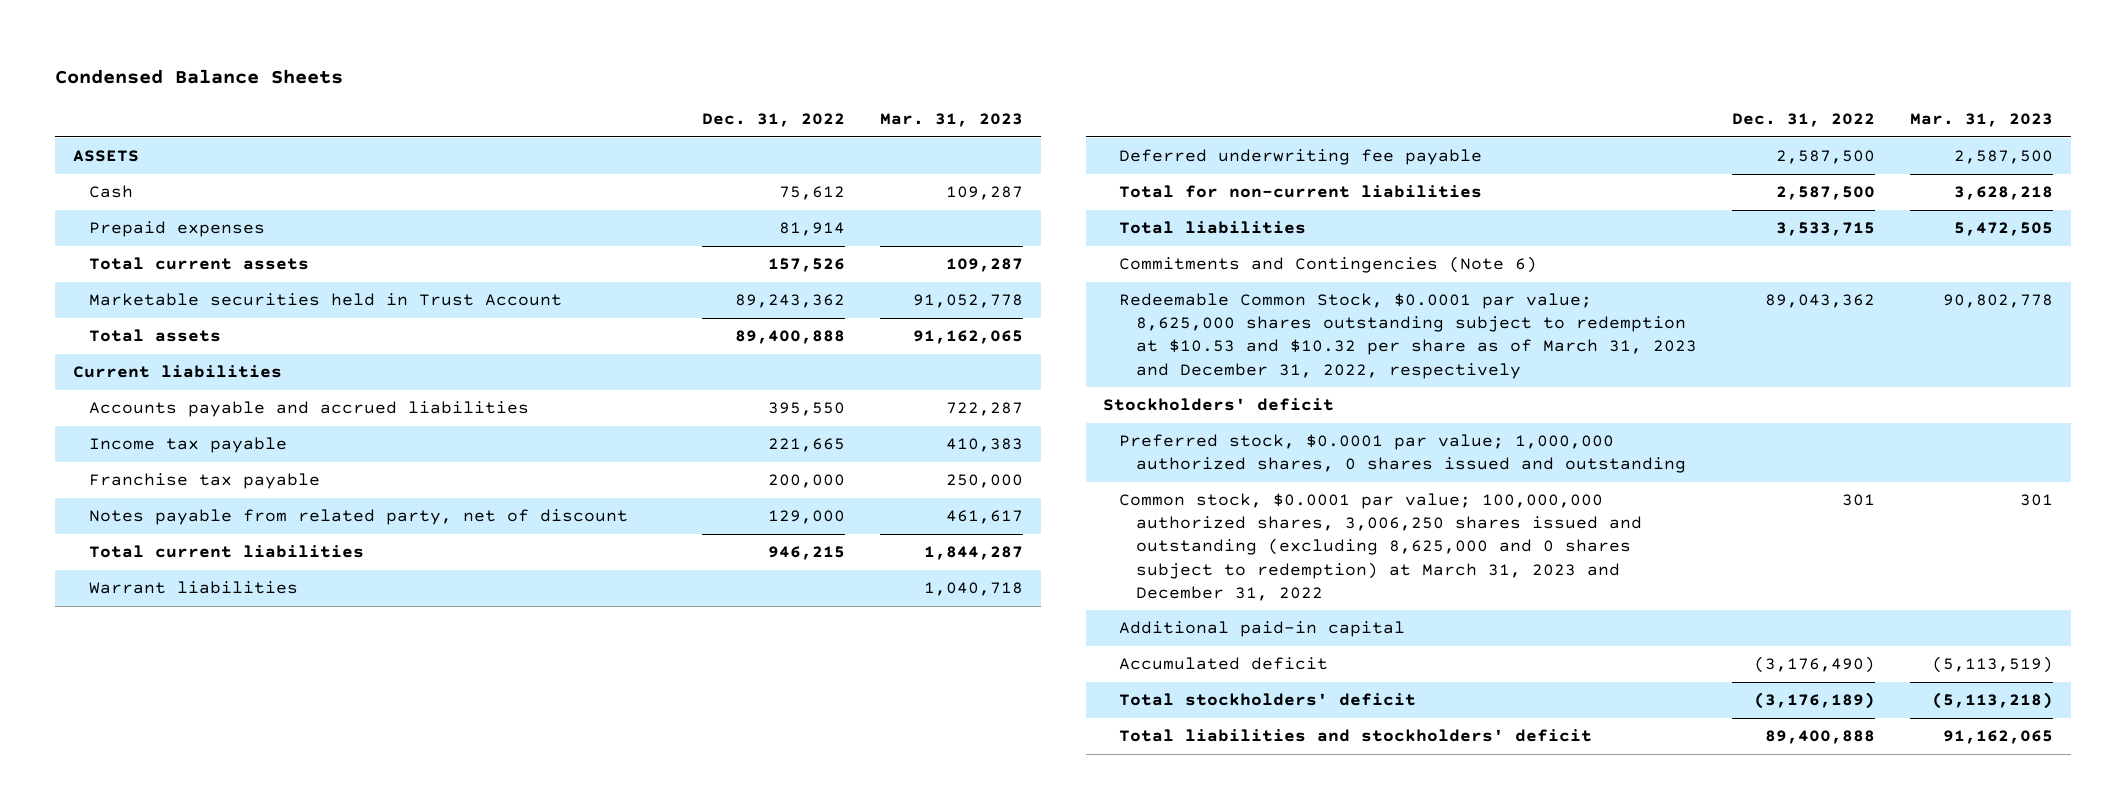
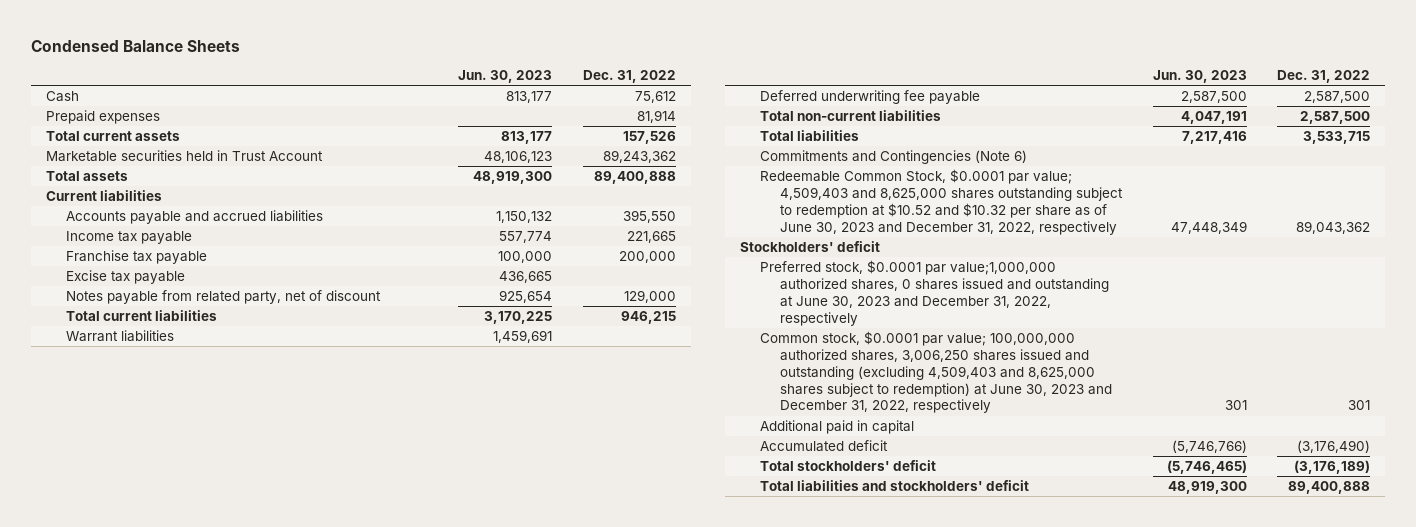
[880,113,1024,128] Mar. 31, 2023 -> none
none -> [458,70,553,84] Jun. 30, 2023
[73,150,140,163] ASSETS -> none
none -> [65,270,185,285] Excise tax payable
[1119,185,1483,199] Total for non-current liabilities -> [760,110,942,122] Total non-current liabilities
[1119,293,1697,379] Redeemable Common Stock, $0.0001 par value; 8,625,000 shares outstanding subject to redemption at $10.53 and $10.32 per share as of March 31, 2023 and December 31, 2022, respectively -> [760,169,1124,235] Redeemable Common Stock, $0.0001 par value; 4,509,403 and 8,625,000 shares outstanding subject to redemption at $10.52 and $10.32 per share as of June 30, 2023 and December 31, 2022, respectively
[1119,434,1686,474] Preferred stock, $0.0001 par value; 1,000,000 authorized shares, 0 shares issued and outstanding -> [760,260,1110,326] Preferred stock, $0.0001 par value;1,000,000 authorized shares, 0 shares issued and outstanding at June 30, 2023 and December 31, 2022, respectively
[1119,493,1642,601] Common stock, $0.0001 par value; 100,000,000 authorized shares, 3,006,250 shares issued and outstanding (excluding 8,625,000 and 0 shares subject to redemption) at March 31, 2023 and December 31, 2022 -> [760,331,1113,414] Common stock, $0.0001 par value; 100,000,000 authorized shares, 3,006,250 shares issued and outstanding (excluding 4,509,403 and 8,625,000 shares subject to redemption) at June 30, 2023 and December 31, 2022, respectively
[1119,621,1406,638] Additional paid-in capital -> [760,420,915,435] Additional paid in capital

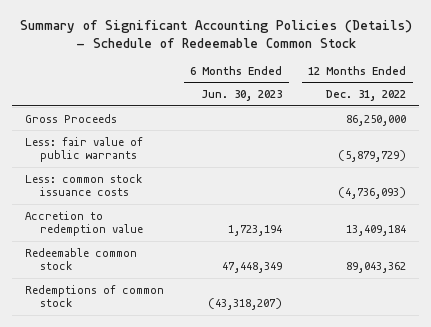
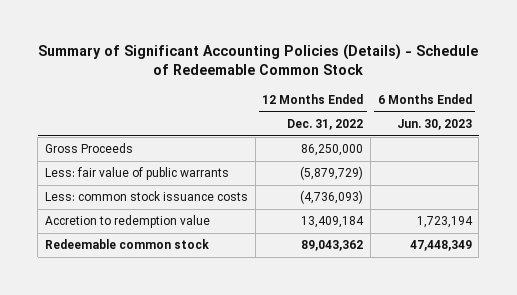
[24,284,164,308] Redemptions of common stock -> none

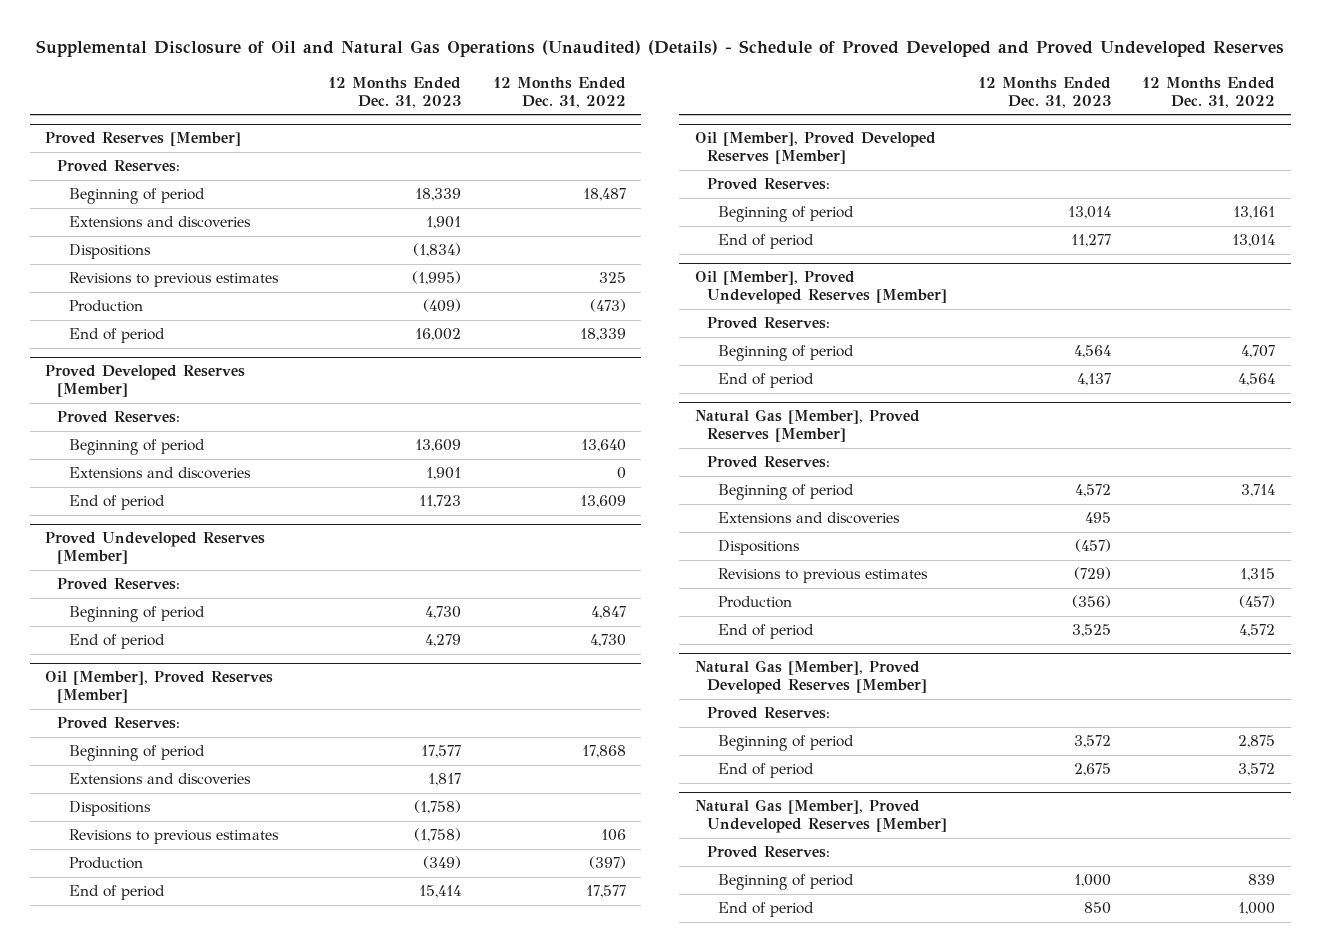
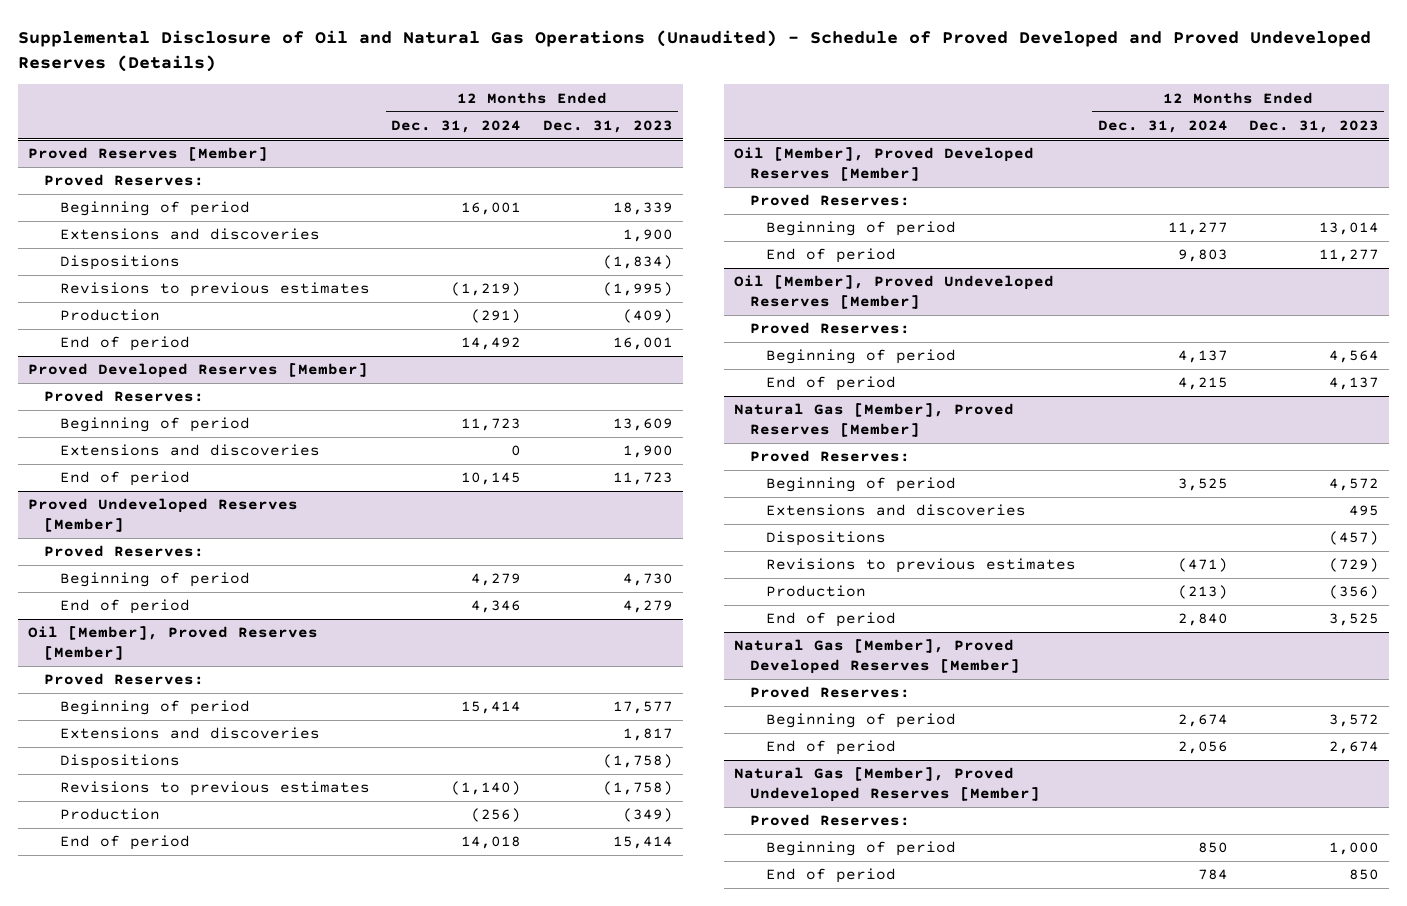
[36,40,1285,58] Supplemental Disclosure of Oil and Natural Gas Operations (Unaudited) (Details) - Schedule of Proved Developed and Proved Undeveloped Reserves -> [17,29,1371,72] Supplemental Disclosure of Oil and Natural Gas Operations (Unaudited) - Schedule of Proved Developed and Proved Undeveloped Reserves (Details)
[492,76,626,108] 12 Months Ended Dec. 31, 2022 -> none
none -> [391,119,522,133] Dec. 31, 2024
[426,216,462,230] 1,901 -> [622,229,673,243] 1,900
[415,328,462,342] 16,002 -> [612,337,673,351] 16,001
[426,467,462,481] 1,901 -> [622,445,673,459] 1,900
[1073,763,1111,777] 2,675 -> [1328,741,1379,755] 2,674

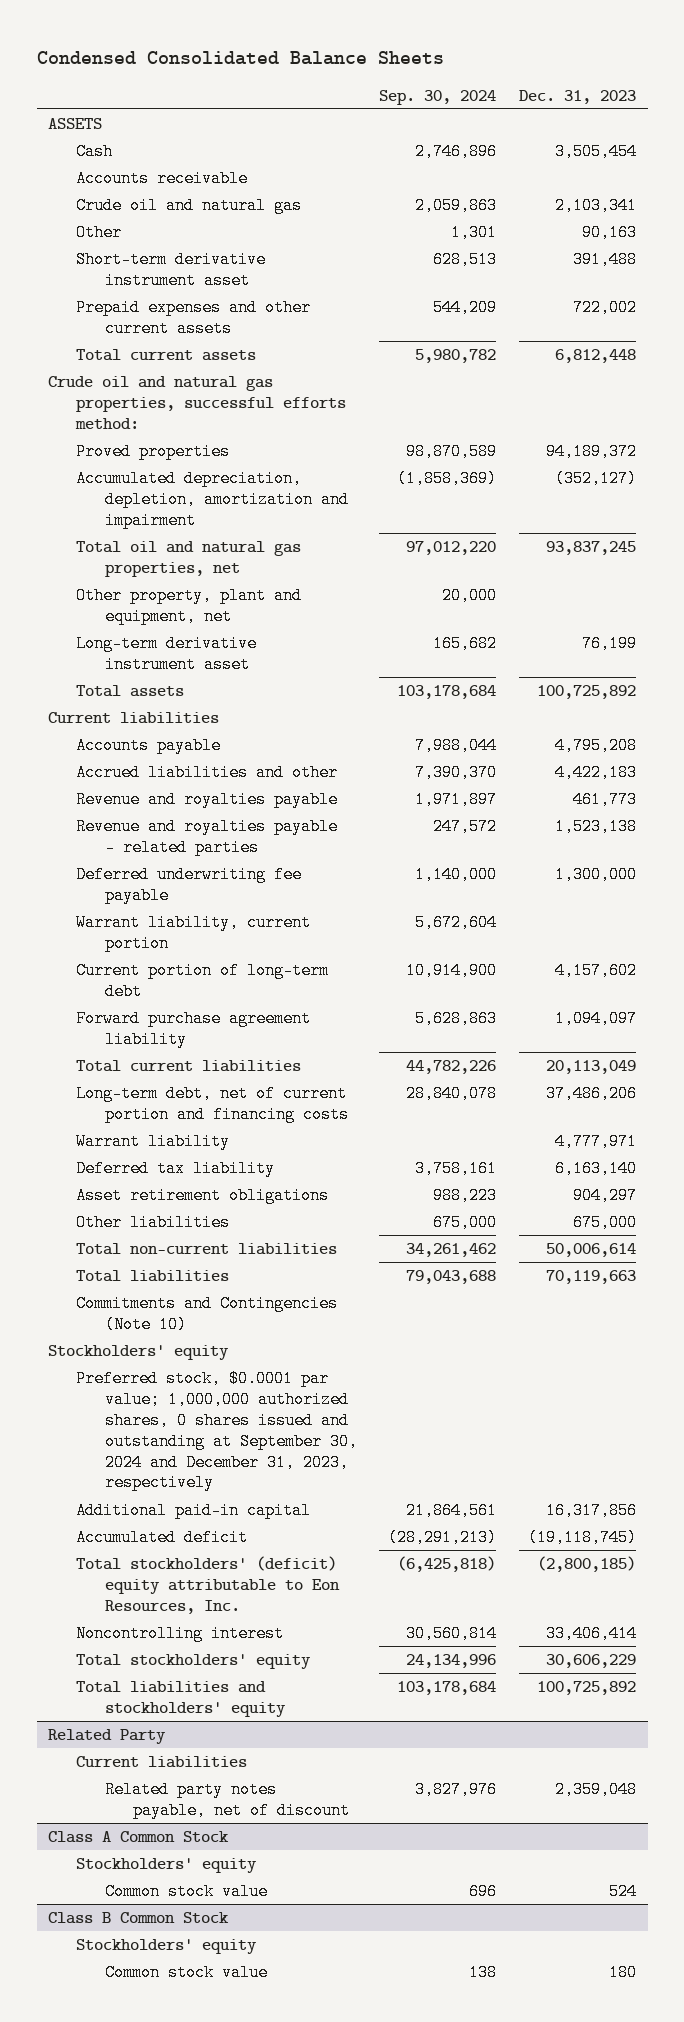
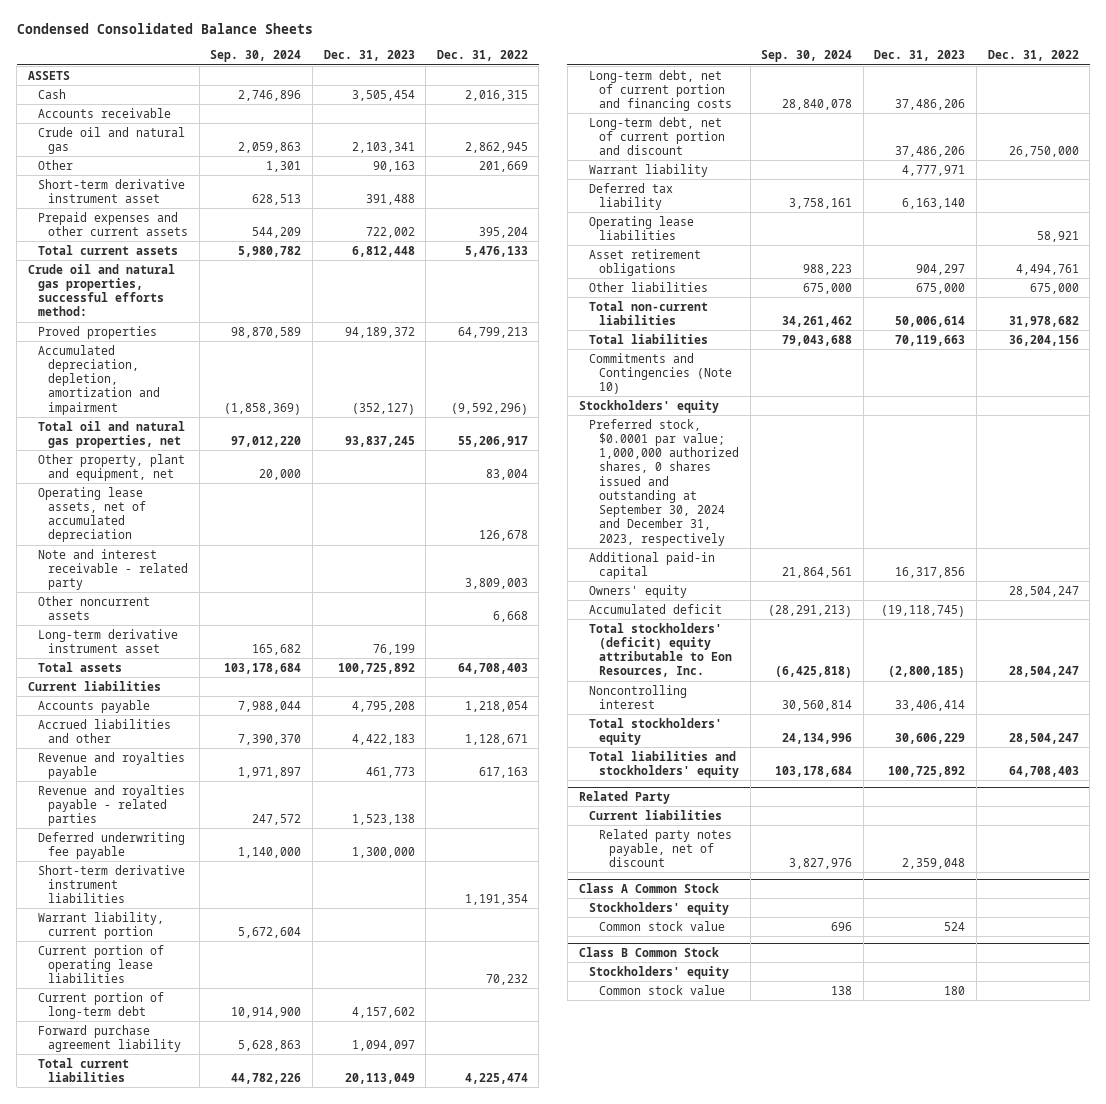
none -> [436,50,528,62] Dec. 31, 2022
none -> [37,486,147,543] Operating lease assets, net of accumulated depreciation
none -> [37,548,189,591] Note and interest receivable - related party
none -> [37,595,150,620] Other noncurrent assets
none -> [37,864,185,904] Short-term derivative instrument liabilities
none -> [37,944,164,984] Current portion of operating lease liabilities
none -> [588,116,726,156] Long-term debt, net of current portion and discount
none -> [588,215,694,240] Operating lease liabilities
none -> [588,584,687,598] Owners' equity

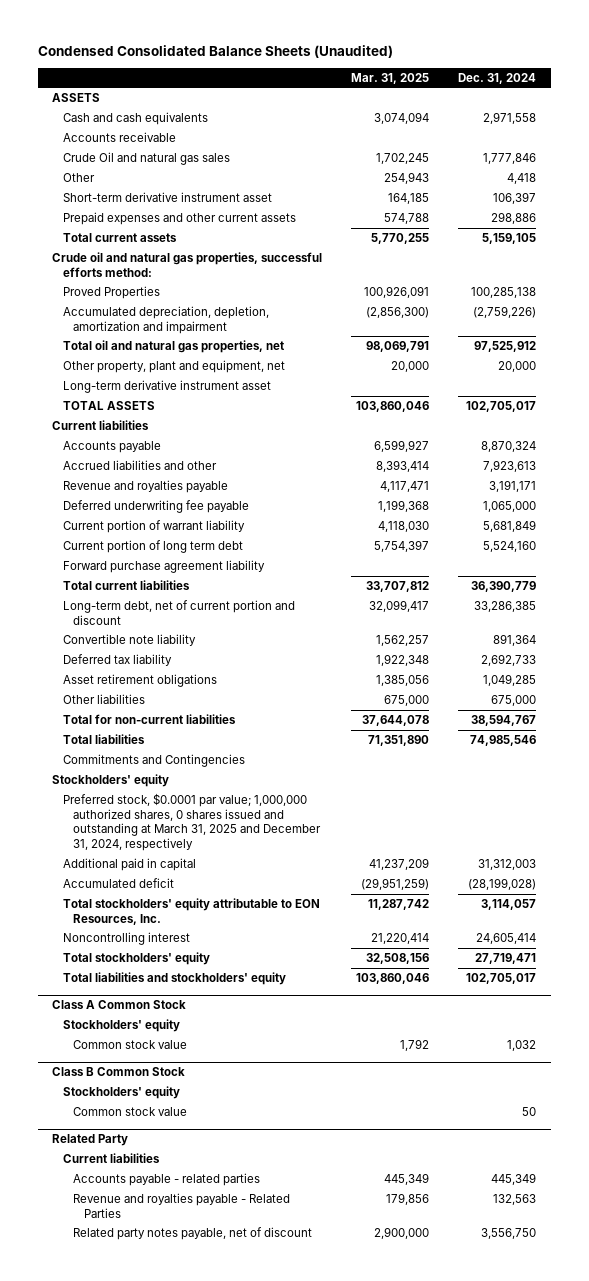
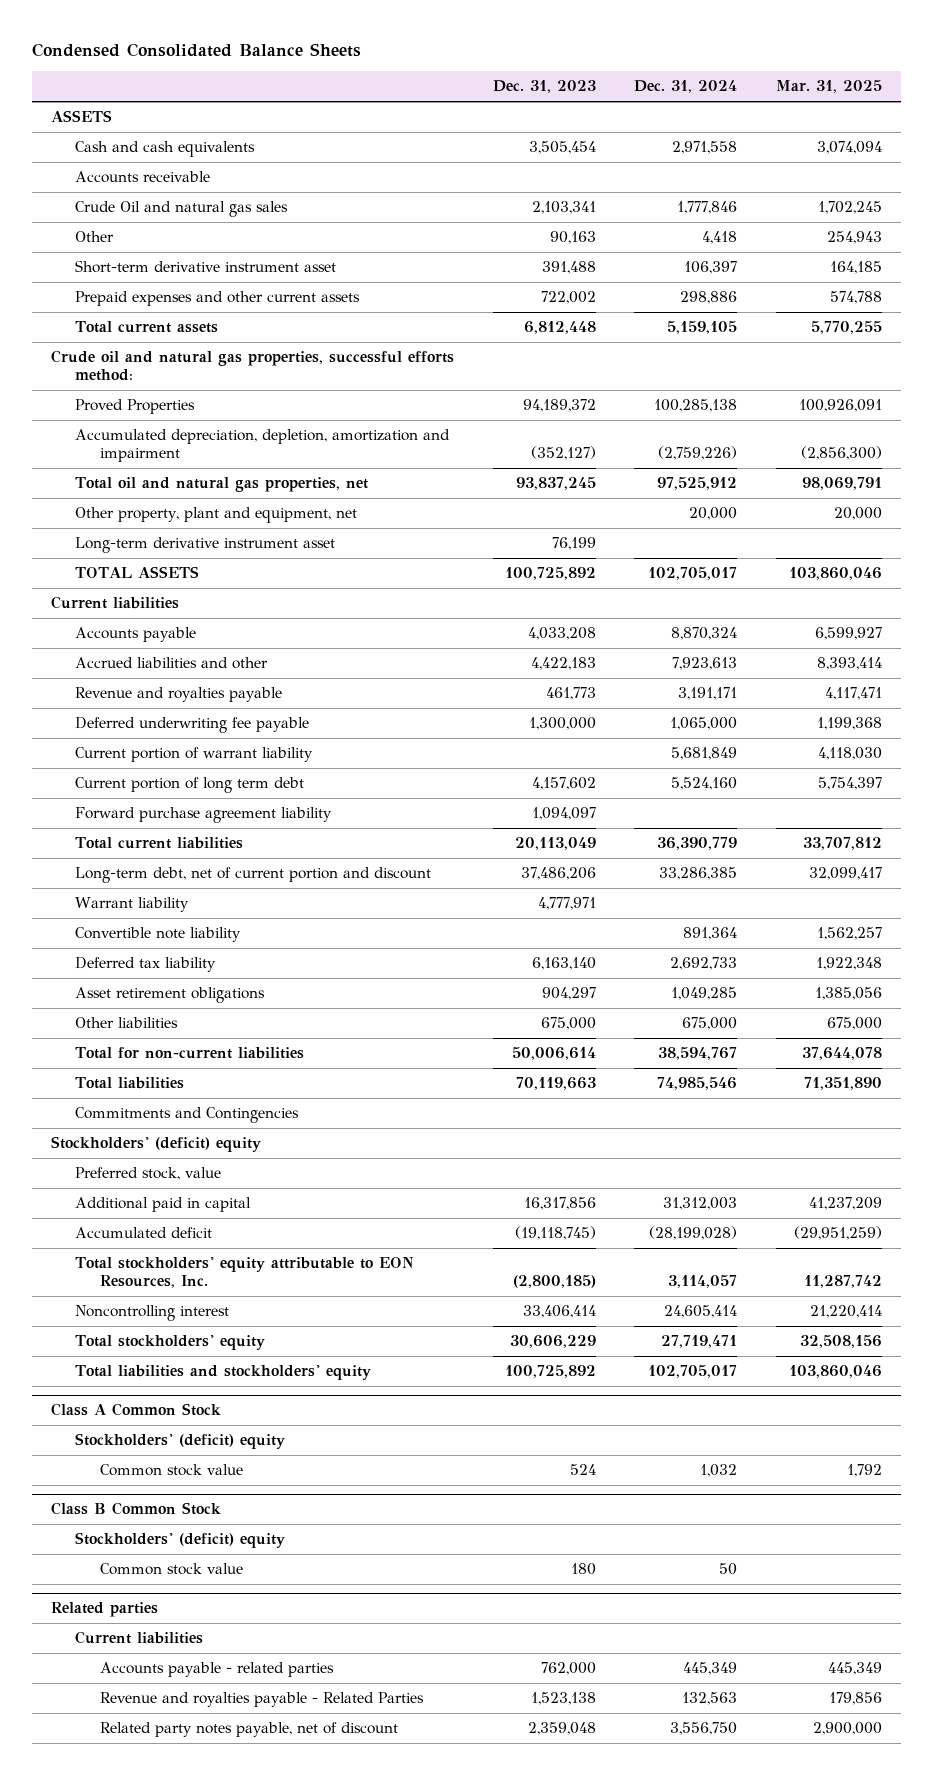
[37,44,393,58] Condensed Consolidated Balance Sheets (Unaudited) -> [31,42,361,57] Condensed Consolidated Balance Sheets
none -> [492,80,596,94] Dec. 31, 2023
none -> [75,897,190,913] Warrant liability
[52,774,170,788] Stockholders' equity -> [51,1136,262,1153] Stockholders' (deficit) equity
[62,793,322,852] Preferred stock, $0.0001 par value; 1,000,000 authorized shares, 0 shares issued and outstanding at March 31, 2025 and December 31, 2024, respectively -> [75,1167,222,1181] Preferred stock, value
[62,1019,180,1033] Stockholders' equity -> [75,1433,286,1450] Stockholders' (deficit) equity
[62,1086,180,1100] Stockholders' equity -> [75,1532,286,1549] Stockholders' (deficit) equity
[52,1134,129,1147] Related Party -> [51,1602,159,1618] Related parties

